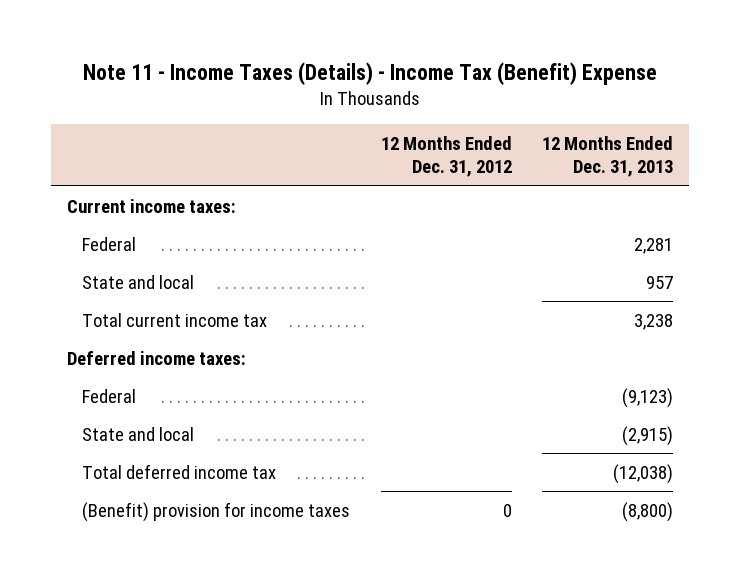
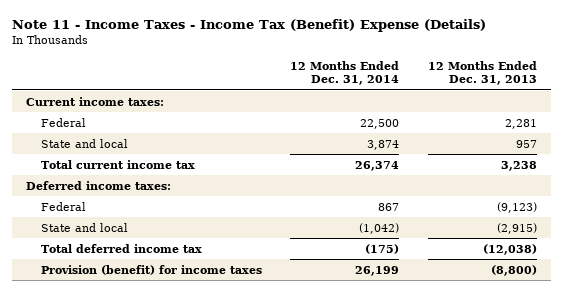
[82,62,657,86] Note 11 - Income Taxes (Details) - Income Tax (Benefit) Expense -> [12,19,487,33] Note 11 - Income Taxes - Income Tax (Benefit) Expense (Details)
[380,135,512,178] 12 Months Ended Dec. 31, 2012 -> none
none -> [290,60,400,86] 12 Months Ended Dec. 31, 2014
[82,501,351,522] (Benefit) provision for income taxes -> [40,264,262,275] Provision (benefit) for income taxes

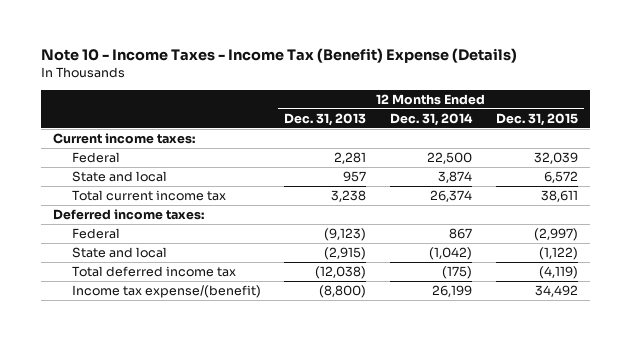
[12,19,487,33] Note 11 - Income Taxes - Income Tax (Benefit) Expense (Details) -> [40,48,517,64] Note 10 - Income Taxes - Income Tax (Benefit) Expense (Details)
none -> [495,112,578,126] Dec. 31, 2015
[40,264,262,275] Provision (benefit) for income taxes -> [71,285,261,299] Income tax expense/(benefit)

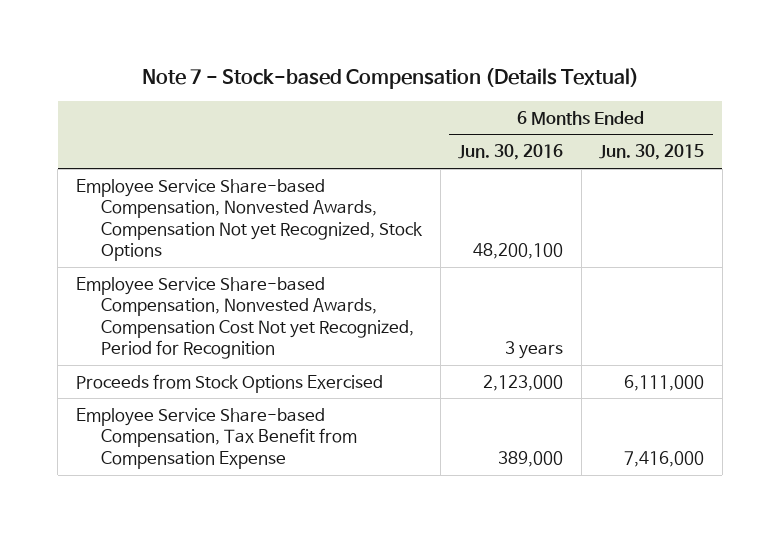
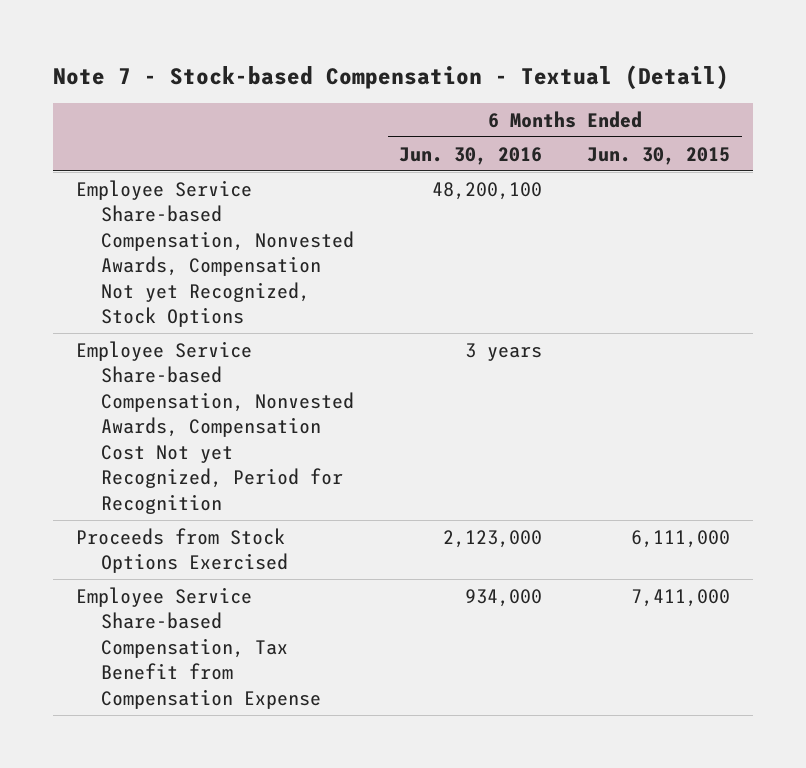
[142,68,640,90] Note 7 - Stock-based Compensation (Details Textual) -> [52,64,729,90] Note 7 - Stock-based Compensation - Textual (Detail)
[498,450,564,467] 389,000 -> [464,588,542,607] 934,000
[624,450,705,467] 7,416,000 -> [631,588,731,607] 7,411,000

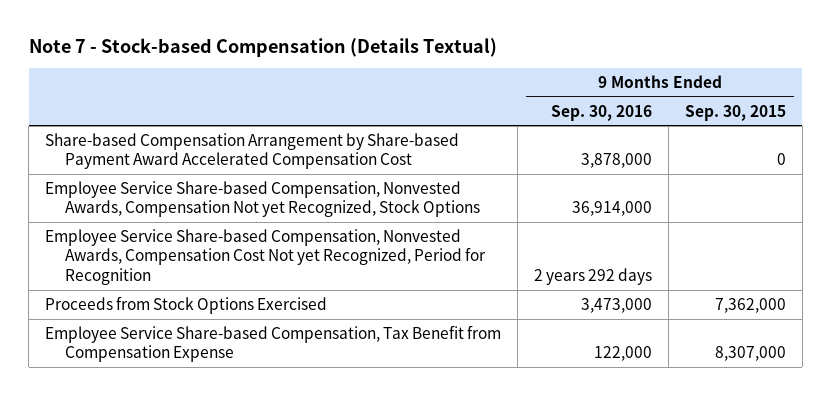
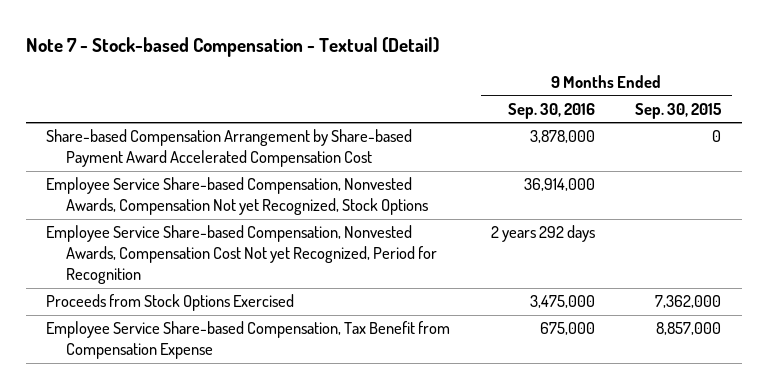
[28,37,497,57] Note 7 - Stock-based Compensation (Details Textual) -> [26,36,440,57] Note 7 - Stock-based Compensation - Textual (Detail)
[580,297,652,313] 3,473,000 -> [529,295,595,309] 3,475,000
[593,346,652,362] 122,000 -> [539,322,595,336] 675,000
[714,346,786,362] 8,307,000 -> [656,322,722,336] 8,857,000

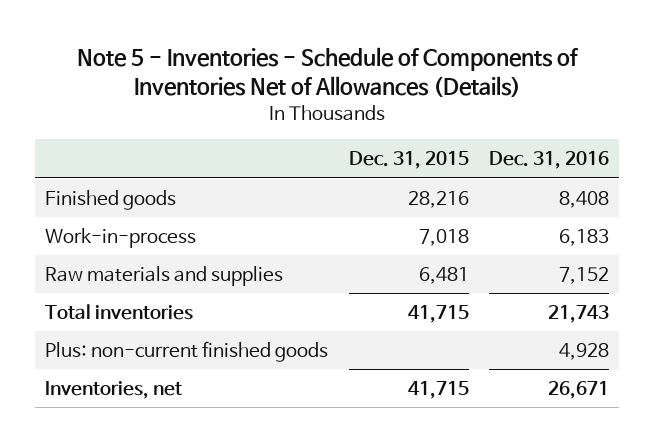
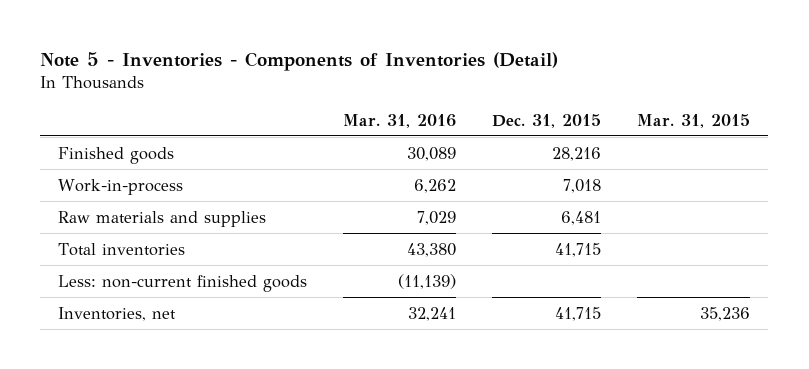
[77,46,580,98] Note 5 - Inventories - Schedule of Components of Inventories Net of Allowances (Details) -> [40,51,559,71] Note 5 - Inventories - Components of Inventories (Detail)
[489,151,610,170] Dec. 31, 2016 -> none
none -> [343,113,457,128] Mar. 31, 2016
none -> [637,113,751,128] Mar. 31, 2015
[45,340,329,362] Plus: non-current finished goods -> [58,274,308,292] Less: non-current finished goods

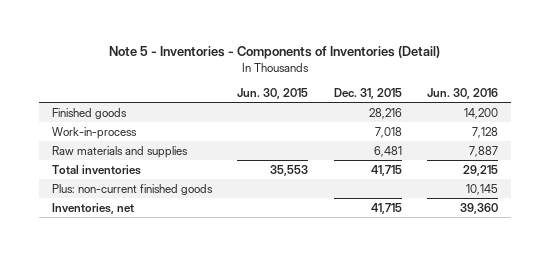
[343,113,457,128] Mar. 31, 2016 -> none
[637,113,751,128] Mar. 31, 2015 -> none
none -> [237,87,309,99] Jun. 30, 2015
none -> [427,87,499,99] Jun. 30, 2016
[58,274,308,292] Less: non-current finished goods -> [51,183,213,195] Plus: non-current finished goods

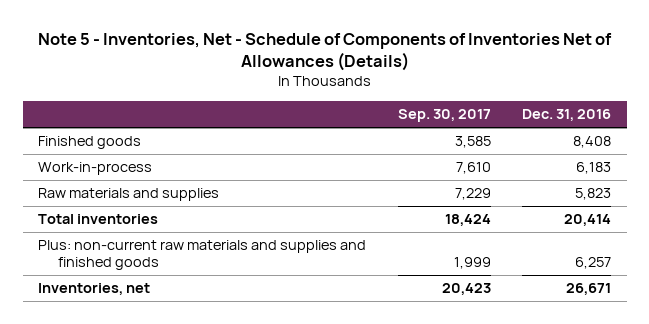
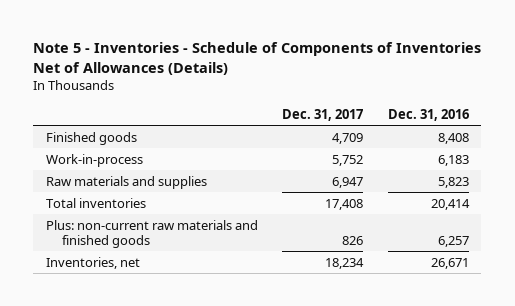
[37,32,612,71] Note 5 - Inventories, Net - Schedule of Components of Inventories Net of Allowances (Details) -> [33,42,482,76] Note 5 - Inventories - Schedule of Components of Inventories Net of Allowances (Details)
[397,109,491,123] Sep. 30, 2017 -> none
none -> [282,108,364,121] Dec. 31, 2017
[38,240,367,271] Plus: non-current raw materials and supplies and finished goods -> [45,219,258,248] Plus: non-current raw materials and finished goods

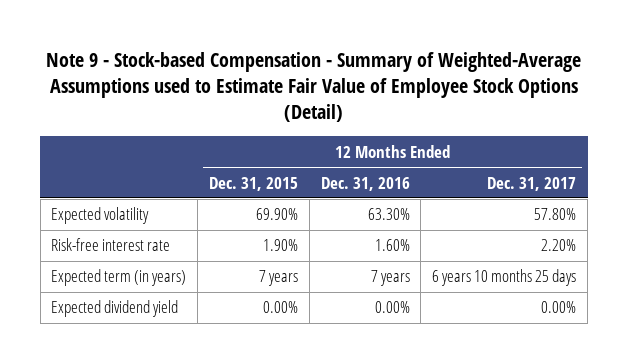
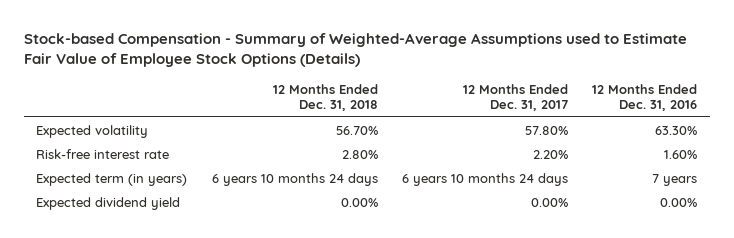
[45,51,581,123] Note 9 - Stock-based Compensation - Summary of Weighted-Average Assumptions used to Estimate Fair Value of Employee Stock Options (Detail) -> [24,33,688,68] Stock-based Compensation - Summary of Weighted-Average Assumptions used to Estimate Fair Value of Employee Stock Options (Details)
[209,176,299,191] Dec. 31, 2015 -> none
none -> [272,83,378,112] 12 Months Ended Dec. 31, 2018
[432,269,577,287] 6 years 10 months 25 days -> [402,172,569,186] 6 years 10 months 24 days

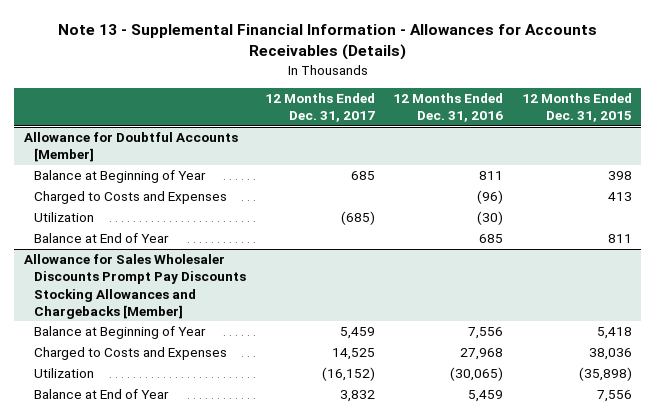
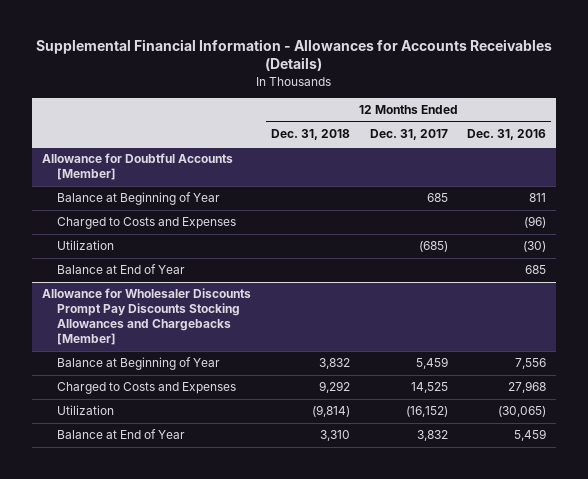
[57,24,597,61] Note 13 - Supplemental Financial Information - Allowances for Accounts Receivables (Details) -> [36,38,553,72] Supplemental Financial Information - Allowances for Accounts Receivables (Details)
[521,93,632,123] 12 Months Ended Dec. 31, 2015 -> none
none -> [270,129,350,141] Dec. 31, 2018
[23,254,247,319] Allowance for Sales Wholesaler Discounts Prompt Pay Discounts Stocking Allowances and Chargebacks [Member] -> [41,288,251,346] Allowance for Wholesaler Discounts Prompt Pay Discounts Stocking Allowances and Chargebacks [Member]

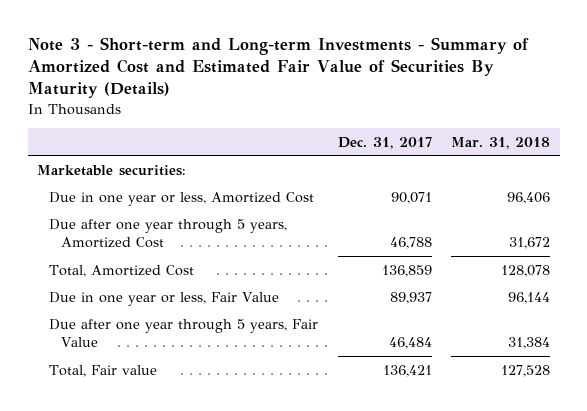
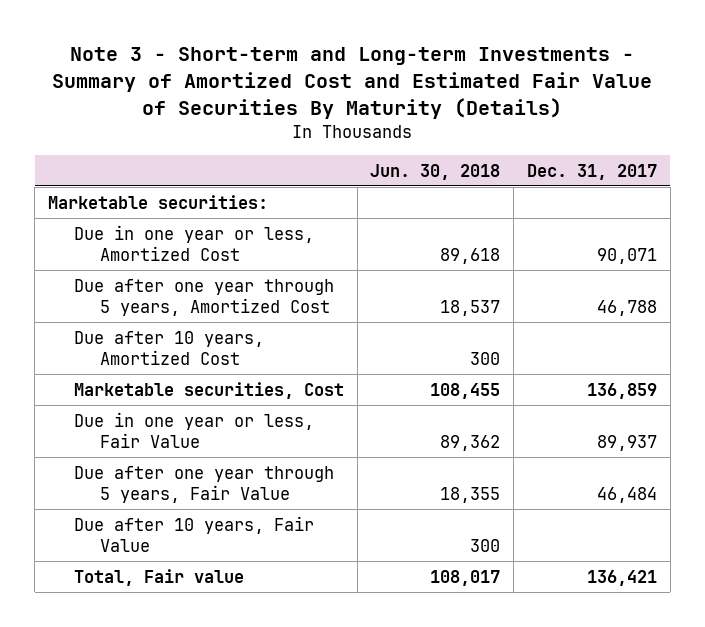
[451,136,551,149] Mar. 31, 2018 -> none
none -> [370,163,501,180] Jun. 30, 2018
none -> [74,330,265,366] Due after 10 years, Amortized Cost
[48,264,194,277] Total, Amortized Cost -> [74,381,345,399] Marketable securities, Cost
none -> [74,515,315,553] Due after 10 years, Fair Value

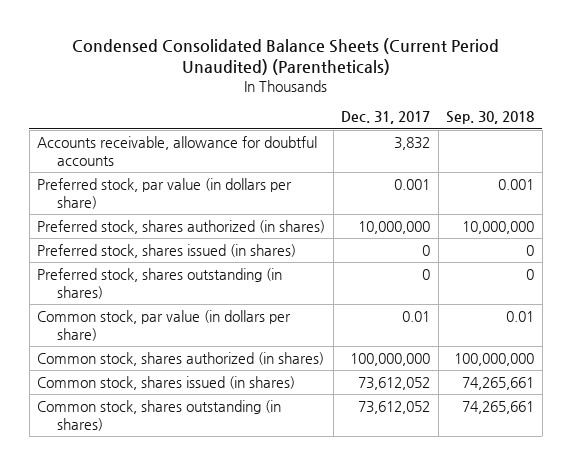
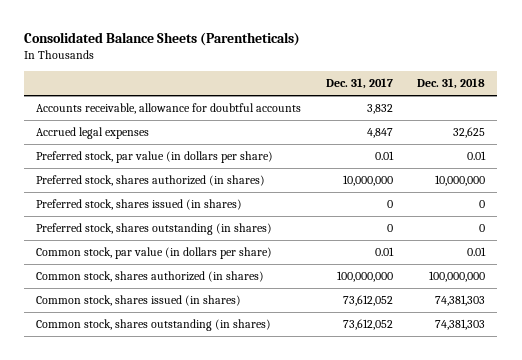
[71,37,499,76] Condensed Consolidated Balance Sheets (Current Period Unaudited) (Parentheticals) -> [24,31,301,46] Consolidated Balance Sheets (Parentheticals)
[446,111,535,125] Sep. 30, 2018 -> none
none -> [417,78,486,90] Dec. 31, 2018
none -> [36,127,150,140] Accrued legal expenses
[394,178,431,190] 0.001 -> [374,151,394,161] 0.01

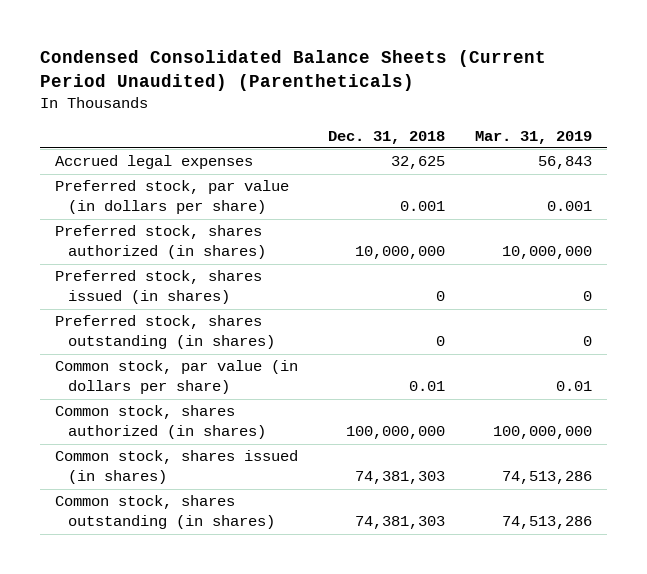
[24,31,301,46] Consolidated Balance Sheets (Parentheticals) -> [39,50,546,92] Condensed Consolidated Balance Sheets (Current Period Unaudited) (Parentheticals)
[325,78,393,90] Dec. 31, 2017 -> none
none -> [474,130,592,144] Mar. 31, 2019
[36,103,302,115] Accounts receivable, allowance for doubtful accounts -> none
[467,151,487,161] 0.01 -> [399,201,445,212] 0.001

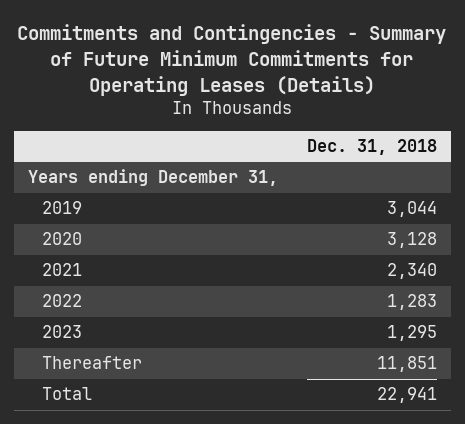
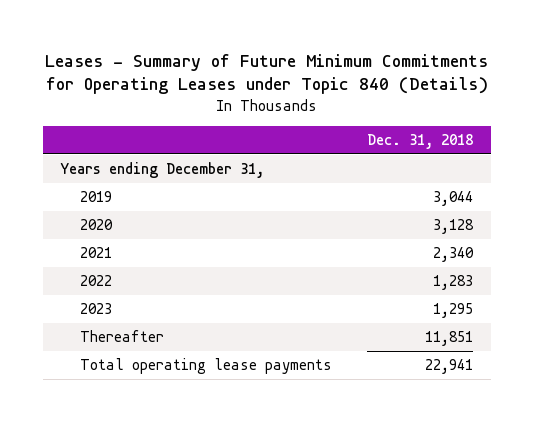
[17,23,447,96] Commitments and Contingencies - Summary of Future Minimum Commitments for Operating Leases (Details) -> [45,53,489,95] Leases - Summary of Future Minimum Commitments for Operating Leases under Topic 840 (Details)
[41,387,92,401] Total -> [80,358,333,375] Total operating lease payments

